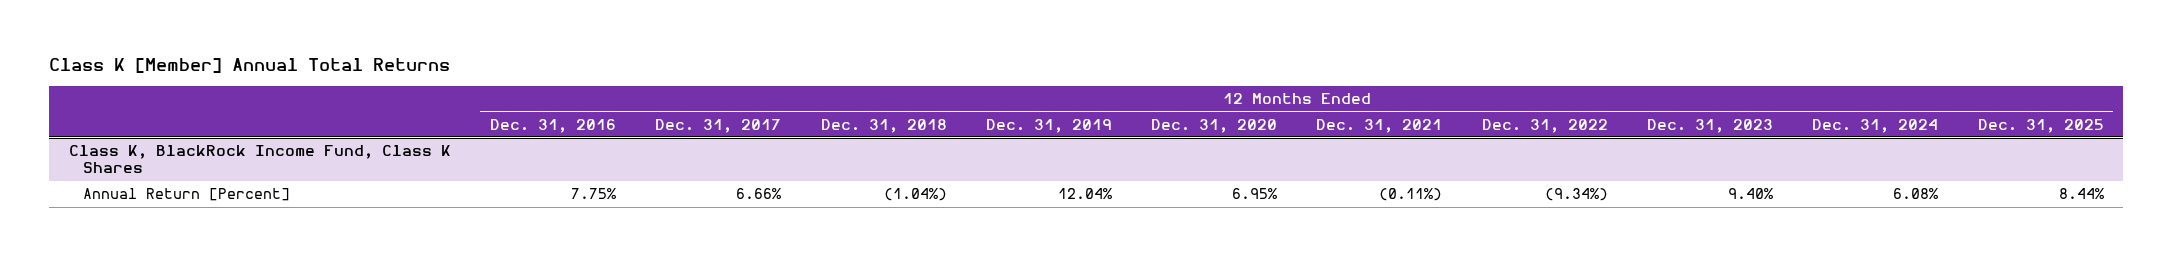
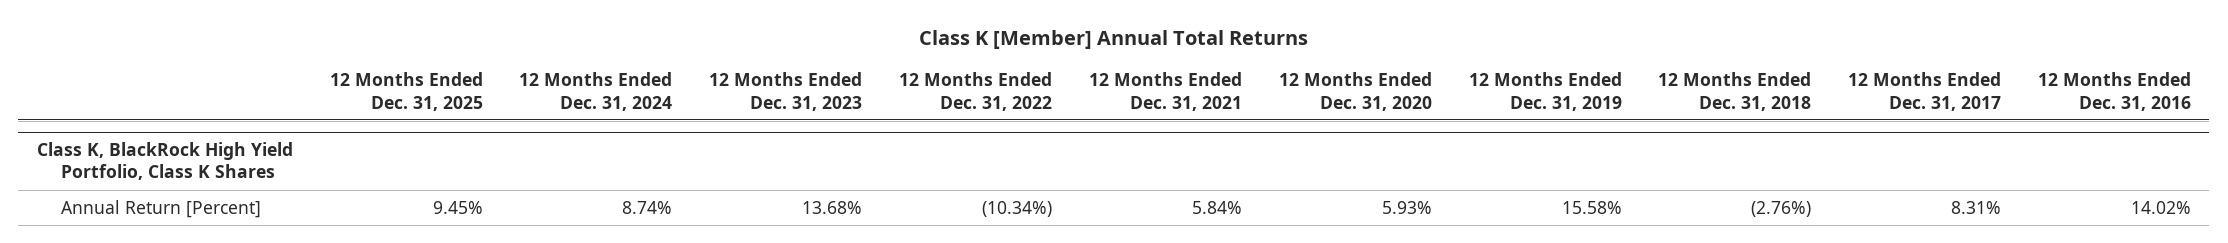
[68,145,451,174] Class K, BlackRock Income Fund, Class K Shares -> none
none -> [36,141,293,181] Class K, BlackRock High Yield Portfolio, Class K Shares
[570,188,616,200] 7.75% -> [2131,200,2192,214] 14.02%
[736,188,782,200] 6.66% -> [1951,200,2002,214] 8.31%
[883,188,947,202] (1.04%) -> [1751,200,1812,217] (2.76%)
[1057,188,1112,200] 12.04% -> [1561,200,1622,214] 15.58%
[1232,188,1278,200] 6.95% -> [1381,200,1432,214] 5.93%
[1379,188,1443,202] (0.11%) -> [1191,200,1242,214] 5.84%
[1544,188,1608,202] (9.34%) -> [982,200,1053,217] (10.34%)
[1728,188,1774,200] 9.40% -> [802,200,863,214] 13.68%
[1893,188,1939,200] 6.08% -> [622,200,673,214] 8.74%
[2058,188,2104,200] 8.44% -> [432,200,483,214] 9.45%

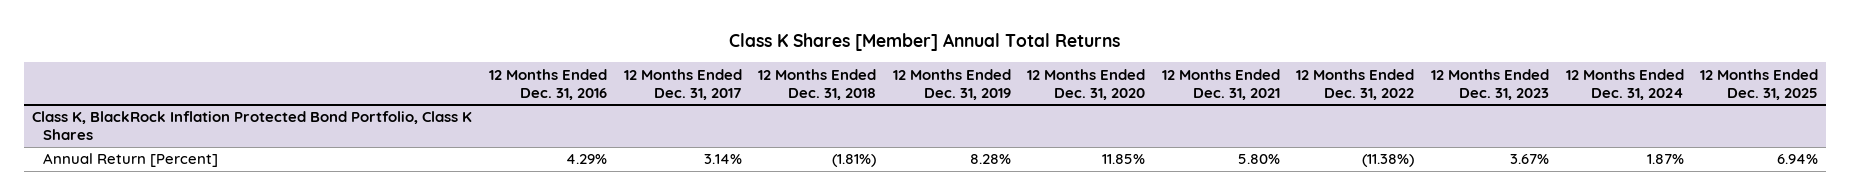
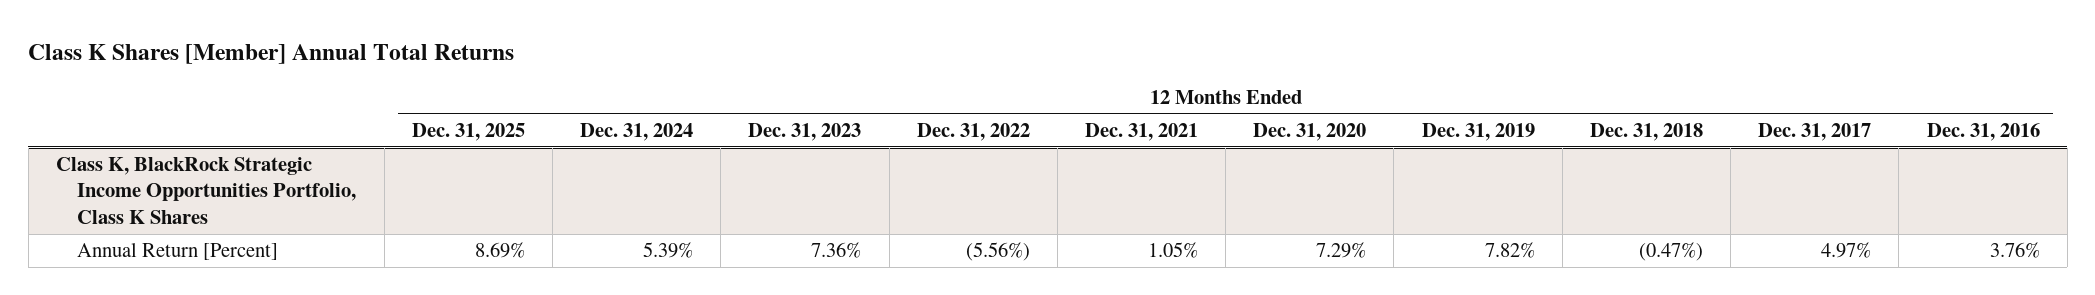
[32,111,473,141] Class K, BlackRock Inflation Protected Bond Portfolio, Class K Shares -> none
none -> [55,157,357,224] Class K, BlackRock Strategic Income Opportunities Portfolio, Class K Shares
[565,154,607,165] 4.29% -> [1989,242,2040,259] 3.76%
[703,154,742,165] 3.14% -> [1821,242,1872,259] 4.97%
[832,154,877,168] (1.81%) -> [1638,242,1703,262] (0.47%)
[969,154,1011,165] 8.28% -> [1484,242,1535,259] 7.82%
[1102,154,1146,165] 11.85% -> [1316,242,1367,259] 7.29%
[1237,154,1280,165] 5.80% -> [1147,242,1198,259] 1.05%
[1362,154,1415,168] (11.38%) -> [965,242,1030,262] (5.56%)
[1510,154,1550,165] 3.67% -> [811,242,862,259] 7.36%
[1646,154,1684,165] 1.87% -> [643,242,694,259] 5.39%
[1777,154,1819,165] 6.94% -> [474,242,525,259] 8.69%

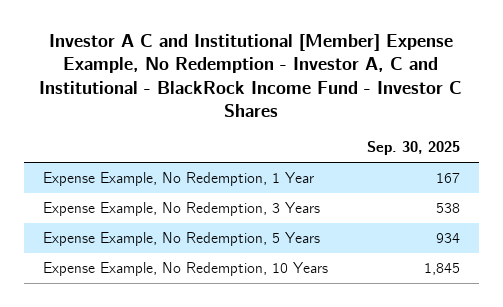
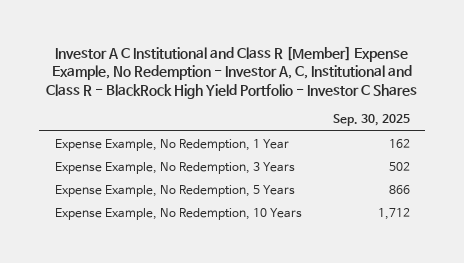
[39,34,463,118] Investor A C and Institutional [Member] Expense Example, No Redemption - Investor A, C and Institutional - BlackRock Income Fund - Investor C Shares -> [46,45,418,100] Investor A C Institutional and Class R [Member] Expense Example, No Redemption - Investor A, C, Institutional and Class R - BlackRock High Yield Portfolio - Investor C Shares
[435,173,460,184] 167 -> [388,138,410,148] 162
[435,203,460,214] 538 -> [388,161,410,171] 502
[435,233,460,244] 934 -> [388,184,410,194] 866
[423,263,460,276] 1,845 -> [377,207,410,220] 1,712

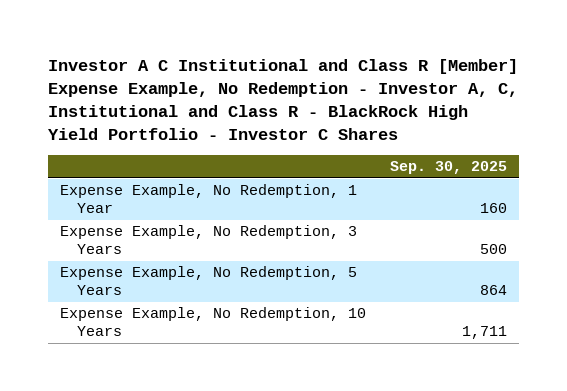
[388,138,410,148] 162 -> [479,203,507,214] 160
[388,161,410,171] 502 -> [479,244,507,255] 500
[388,184,410,194] 866 -> [479,285,507,296] 864
[377,207,410,220] 1,712 -> [461,326,507,340] 1,711

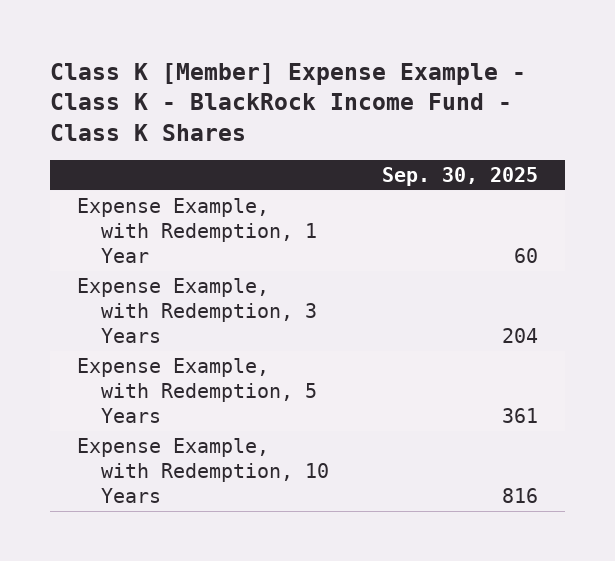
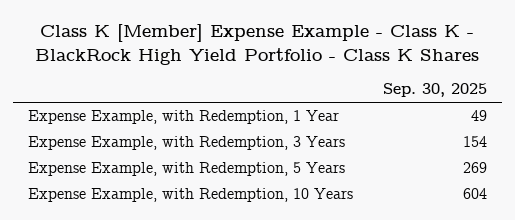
[50,63,527,141] Class K [Member] Expense Example - Class K - BlackRock Income Fund - Class K Shares -> [35,23,480,65] Class K [Member] Expense Example - Class K - BlackRock High Yield Portfolio - Class K Shares
[514,247,539,263] 60 -> [470,110,487,122] 49
[502,327,539,343] 204 -> [462,136,487,148] 154
[502,407,539,423] 361 -> [462,162,487,174] 269
[502,487,539,503] 816 -> [462,188,487,200] 604

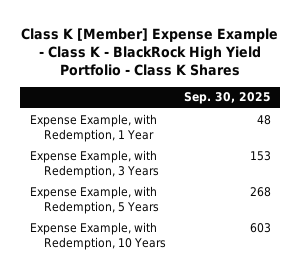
[470,110,487,122] 49 -> [256,114,271,125] 48
[462,136,487,148] 154 -> [249,150,271,161] 153
[462,162,487,174] 269 -> [249,186,271,197] 268
[462,188,487,200] 604 -> [249,222,271,233] 603

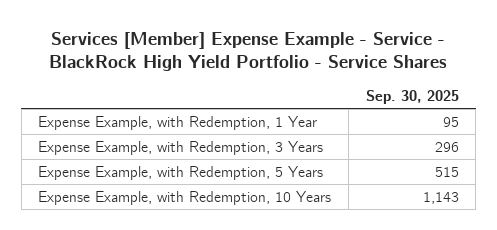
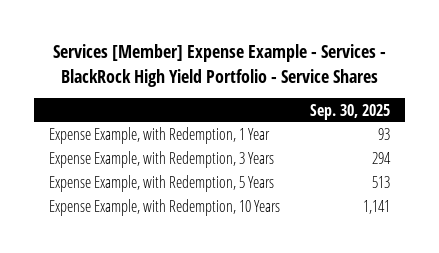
[49,31,448,72] Services [Member] Expense Example - Service - BlackRock High Yield Portfolio - Service Shares -> [52,44,386,87] Services [Member] Expense Example - Services - BlackRock High Yield Portfolio - Service Shares
[442,116,459,127] 95 -> [377,128,390,141] 93
[434,141,459,152] 296 -> [371,152,391,165] 294
[434,166,459,177] 515 -> [371,176,390,189] 513
[422,191,459,204] 1,143 -> [362,200,390,215] 1,141

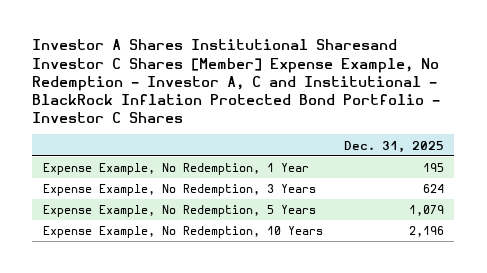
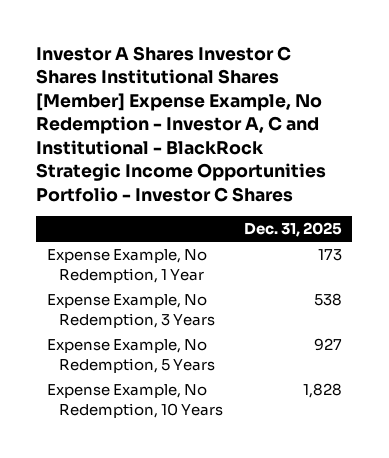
[32,39,441,123] Investor A Shares Institutional Sharesand Investor C Shares [Member] Expense Example, No Redemption - Investor A, C and Institutional - BlackRock Inflation Protected Bond Portfolio - Investor C Shares -> [36,45,327,202] Investor A Shares Investor C Shares Institutional Shares [Member] Expense Example, No Redemption - Investor A, C and Institutional - BlackRock Strategic Income Opportunities Portfolio - Investor C Shares
[422,163,444,173] 195 -> [317,249,342,262] 173
[422,184,444,194] 624 -> [313,293,342,307] 538
[408,205,444,217] 1,079 -> [313,338,342,352] 927
[408,226,444,238] 2,196 -> [302,383,342,399] 1,828

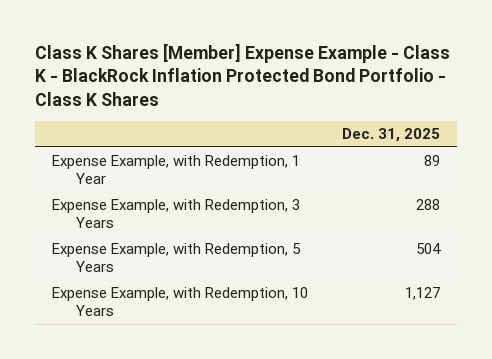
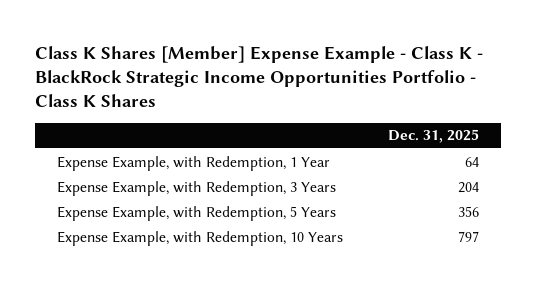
[35,42,451,106] Class K Shares [Member] Expense Example - Class K - BlackRock Inflation Protected Bond Portfolio - Class K Shares -> [35,46,484,108] Class K Shares [Member] Expense Example - Class K - BlackRock Strategic Income Opportunities Portfolio - Class K Shares
[424,155,441,167] 89 -> [464,156,479,167] 64
[416,199,441,211] 288 -> [457,181,479,193] 204
[416,243,442,255] 504 -> [457,205,479,217] 356
[405,287,441,301] 1,127 -> [457,230,479,242] 797

